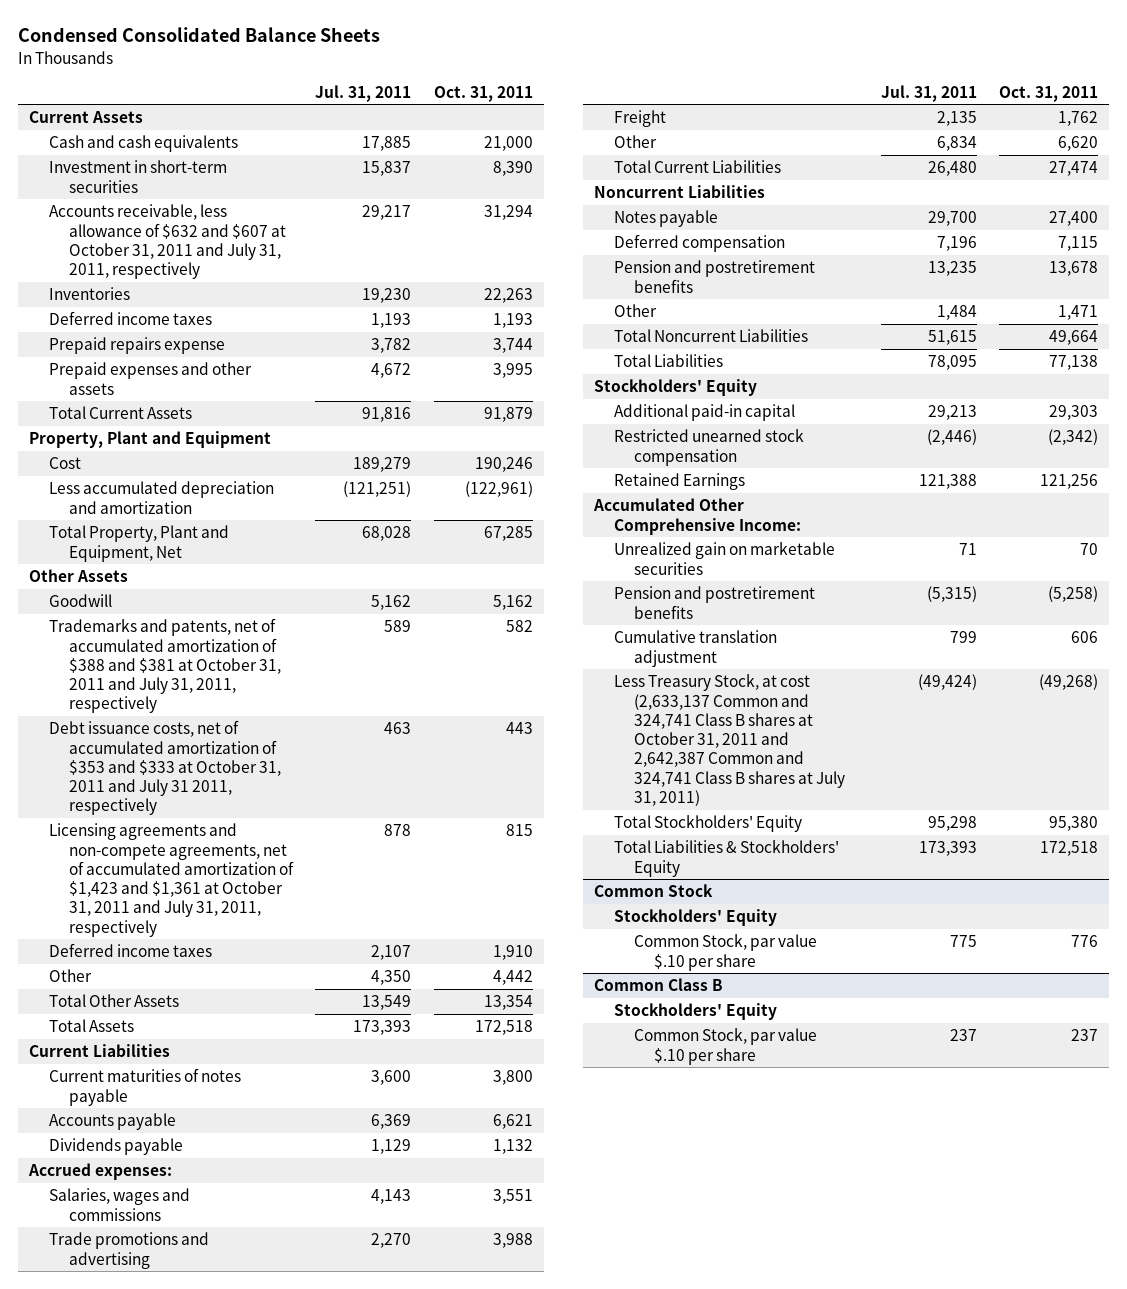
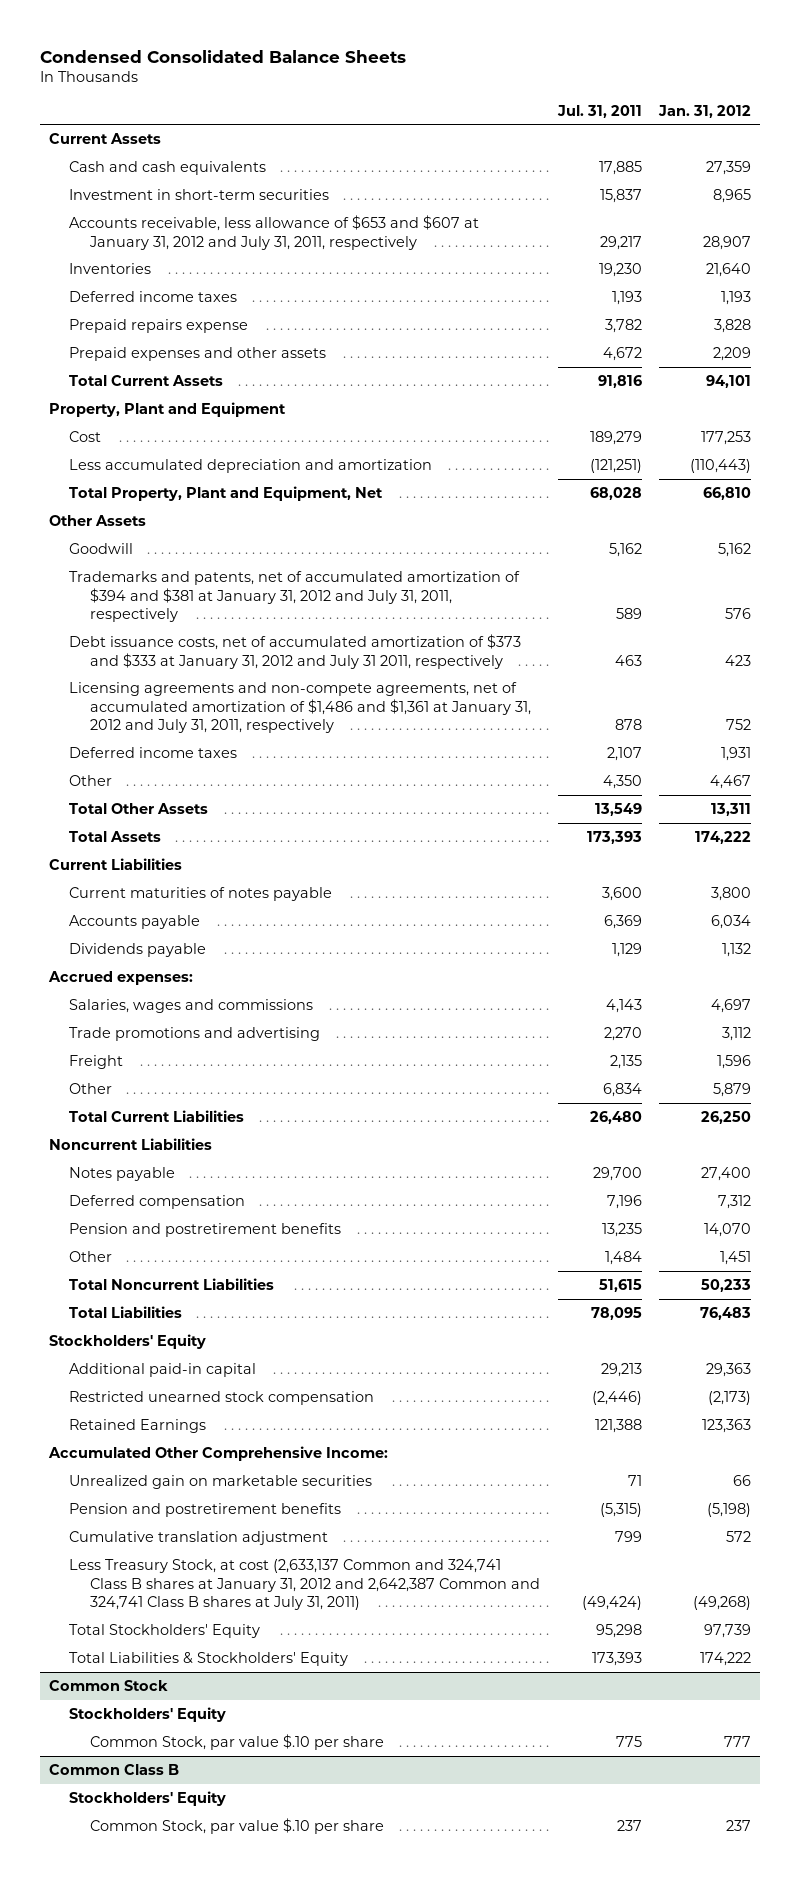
[433,85,533,102] Oct. 31, 2011 -> none
none -> [658,104,752,118] Jan. 31, 2012
[49,204,287,280] Accounts receivable, less allowance of $632 and $607 at October 31, 2011 and July 31, 2011, respectively -> [69,214,480,250] Accounts receivable, less allowance of $653 and $607 at January 31, 2012 and July 31, 2011, respectively
[49,618,282,714] Trademarks and patents, net of accumulated amortization of $388 and $381 at October 31, 2011 and July 31, 2011, respectively -> [69,570,521,623] Trademarks and patents, net of accumulated amortization of $394 and $381 at January 31, 2012 and July 31, 2011, respectively
[49,720,282,816] Debt issuance costs, net of accumulated amortization of $353 and $333 at October 31, 2011 and July 31 2011, respectively -> [69,633,522,669] Debt issuance costs, net of accumulated amortization of $373 and $333 at January 31, 2012 and July 31 2011, respectively
[49,823,295,937] Licensing agreements and non-compete agreements, net of accumulated amortization of $1,423 and $1,361 at October 31, 2011 and July 31, 2011, respectively -> [69,681,532,734] Licensing agreements and non-compete agreements, net of accumulated amortization of $1,486 and $1,361 at January 31, 2012 and July 31, 2011, respectively
[614,674,846,806] Less Treasury Stock, at cost (2,633,137 Common and 324,741 Class B shares at October 31, 2011 and 2,642,387 Common and 324,741 Class B shares at July 31, 2011) -> [69,1558,541,1611] Less Treasury Stock, at cost (2,633,137 Common and 324,741 Class B shares at January 31, 2012 and 2,642,387 Common and 324,741 Class B shares at July 31, 2011)

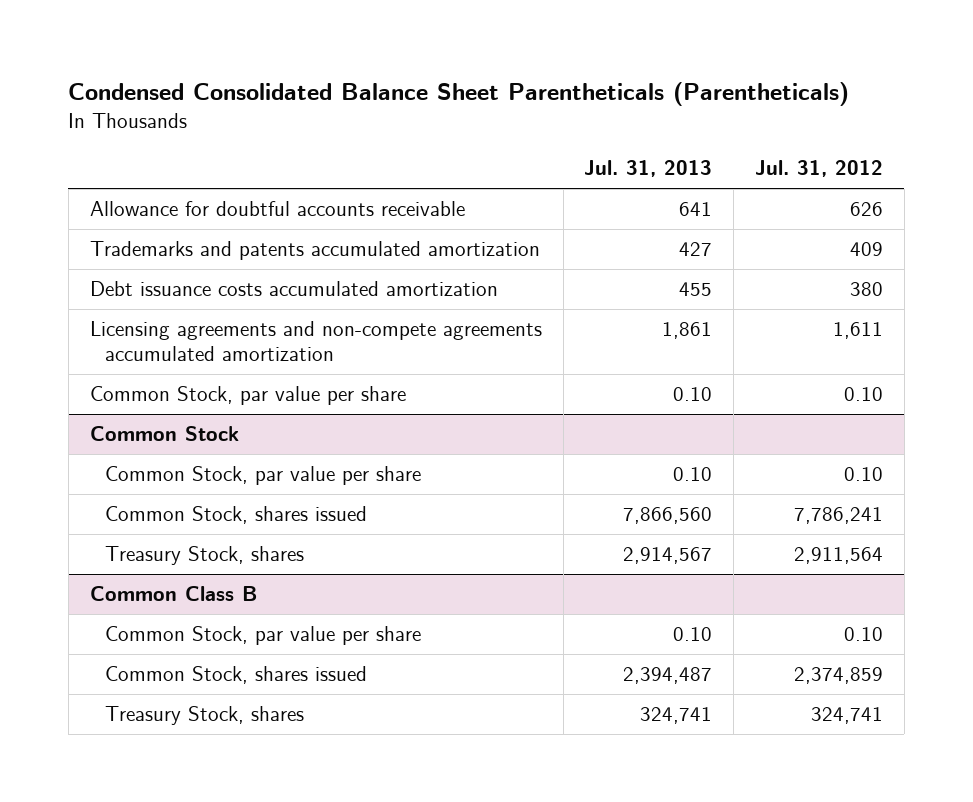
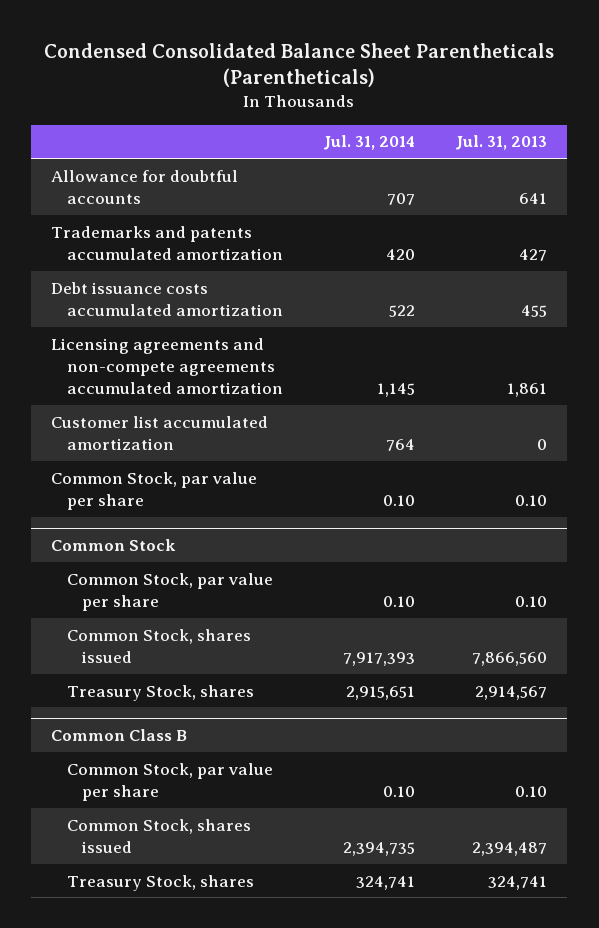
[755,160,884,178] Jul. 31, 2012 -> none
none -> [322,135,415,151] Jul. 31, 2014
[89,201,465,217] Allowance for doubtful accounts receivable -> [51,169,239,204] Allowance for doubtful accounts
none -> [51,415,269,450] Customer list accumulated amortization

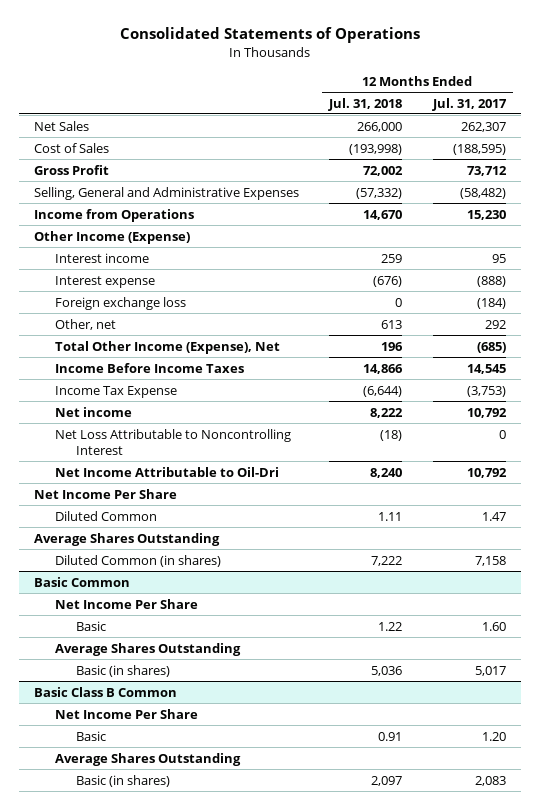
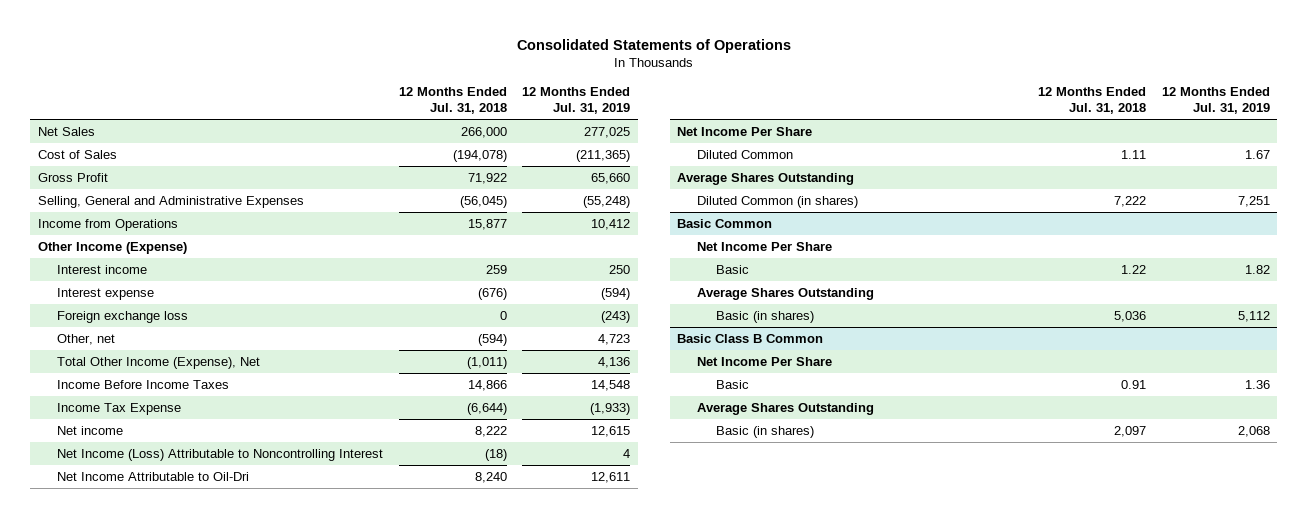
[431,97,507,111] Jul. 31, 2017 -> none
none -> [522,87,631,115] 12 Months Ended Jul. 31, 2019
[349,143,403,155] (193,998) -> [452,149,507,162] (194,078)
[363,165,404,176] 72,002 -> [467,172,507,184] 71,922
[356,187,403,199] (57,332) -> [459,195,507,208] (56,045)
[363,209,403,220] 14,670 -> [467,218,507,230] 15,877
[381,319,403,329] 613 -> [477,333,507,346] (594)
[381,341,404,351] 196 -> [466,356,507,369] (1,011)
[54,428,291,456] Net Loss Attributable to Noncontrolling Interest -> [57,448,384,461] Net Income (Loss) Attributable to Noncontrolling Interest

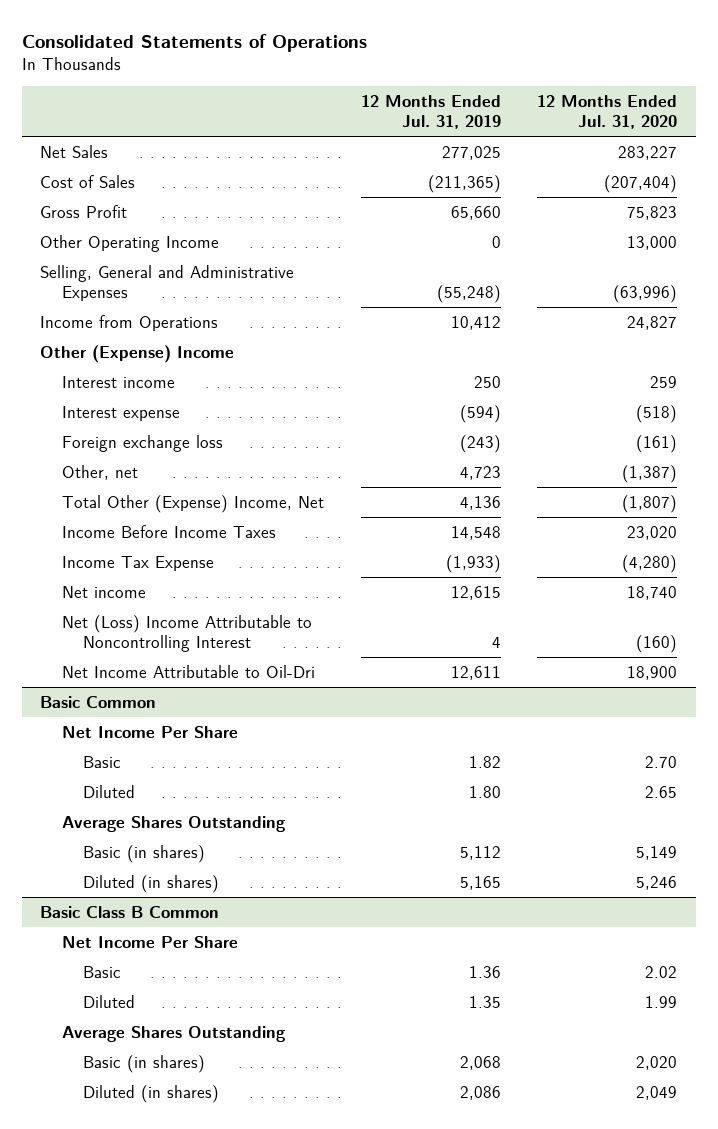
[398,87,507,115] 12 Months Ended Jul. 31, 2018 -> none
none -> [537,95,678,129] 12 Months Ended Jul. 31, 2020
none -> [40,234,220,252] Other Operating Income
[37,241,187,254] Other Income (Expense) -> [40,344,235,363] Other (Expense) Income
[57,356,261,369] Total Other Income (Expense), Net -> [61,494,324,513] Total Other (Expense) Income, Net
[57,448,384,461] Net Income (Loss) Attributable to Noncontrolling Interest -> [61,614,312,652] Net (Loss) Income Attributable to Noncontrolling Interest
[677,126,813,136] Net Income Per Share -> none
[696,149,793,159] Diluted Common -> none
[677,172,855,185] Average Shares Outstanding -> none
[696,195,858,208] Diluted Common (in shares) -> none
none -> [82,784,135,798] Diluted
none -> [82,874,219,893] Diluted (in shares)
none -> [82,994,135,1008] Diluted
none -> [82,1084,219,1103] Diluted (in shares)

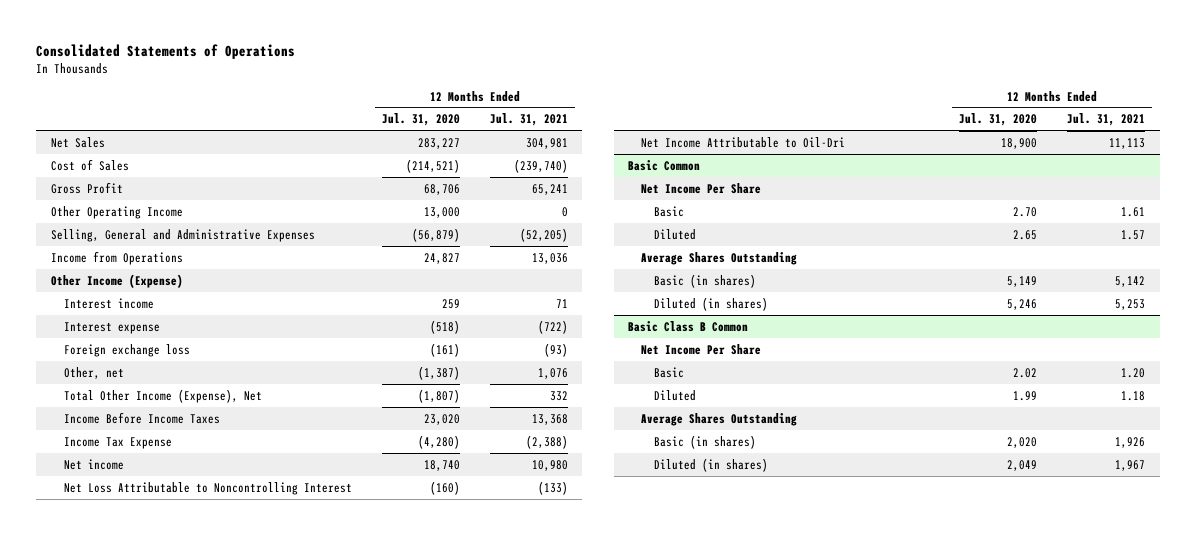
[360,95,501,129] 12 Months Ended Jul. 31, 2019 -> none
none -> [489,113,568,127] Jul. 31, 2021
[604,174,678,193] (207,404) -> [405,158,460,173] (214,521)
[627,205,678,220] 75,823 -> [423,183,460,195] 68,706
[613,284,678,303] (63,996) -> [411,227,460,242] (56,879)
[40,344,235,363] Other (Expense) Income -> [51,273,184,288] Other Income (Expense)
[61,494,324,513] Total Other (Expense) Income, Net -> [64,388,263,403] Total Other Income (Expense), Net
[61,614,312,652] Net (Loss) Income Attributable to Noncontrolling Interest -> [64,481,353,495] Net Loss Attributable to Noncontrolling Interest

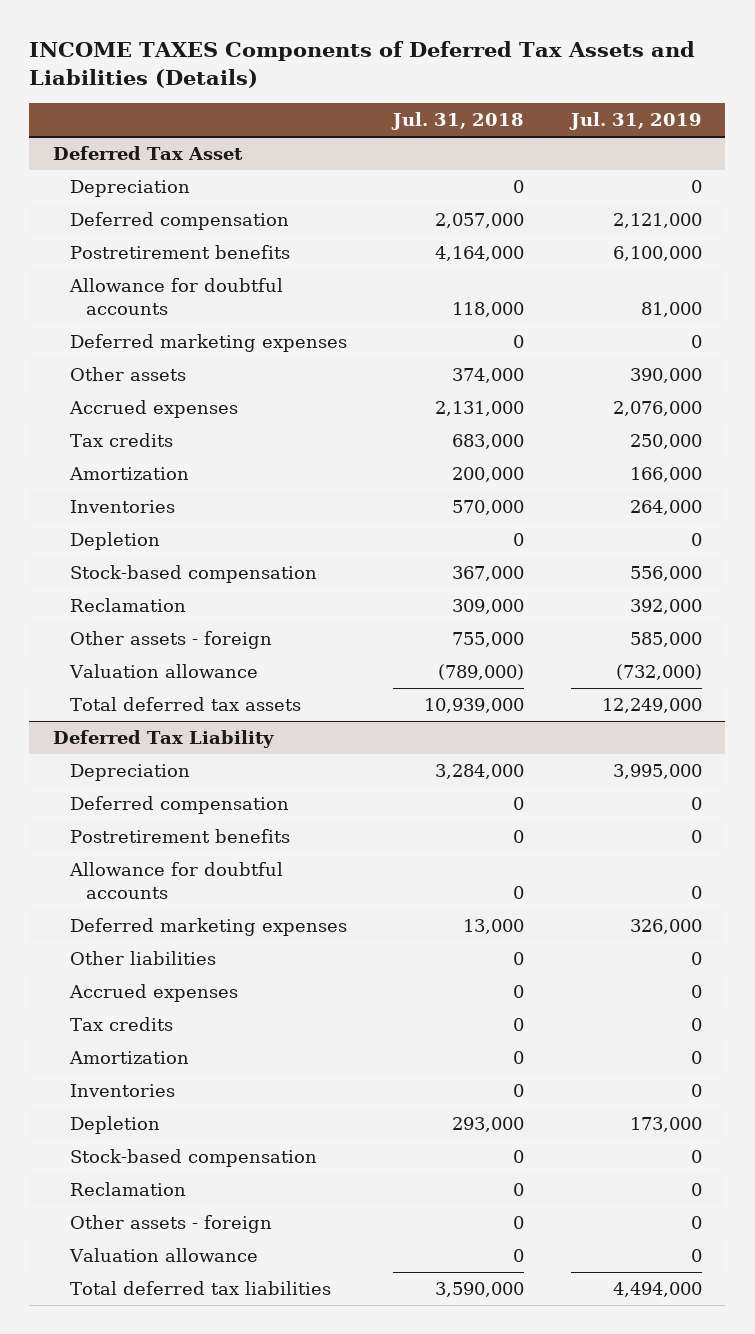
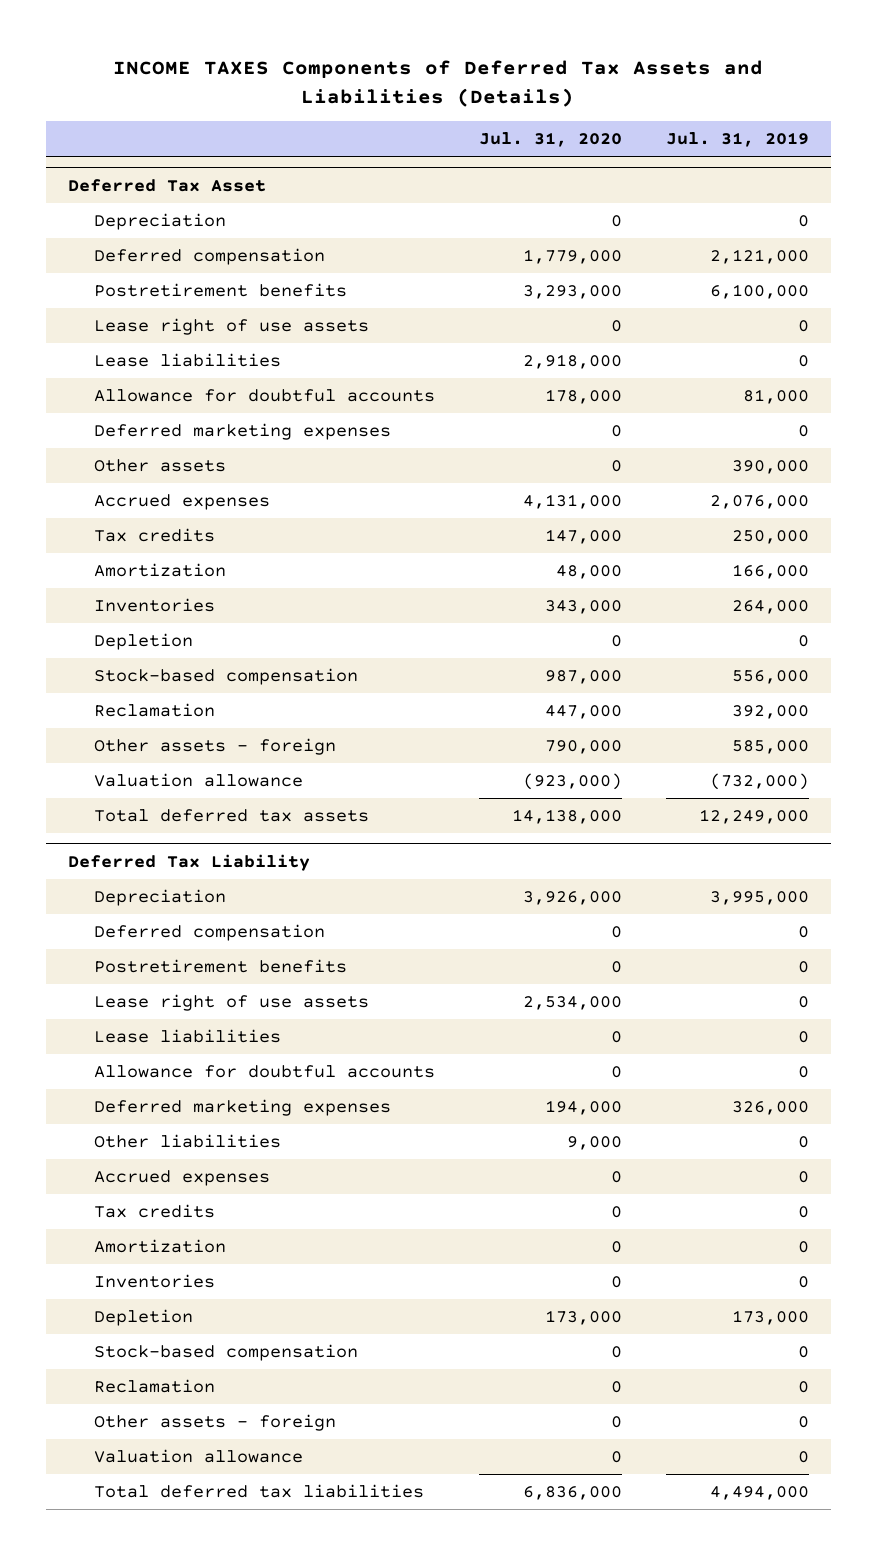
[391,112,525,131] Jul. 31, 2018 -> none
none -> [478,132,622,148] Jul. 31, 2020
none -> [93,318,369,336] Lease right of use assets
none -> [93,353,281,368] Lease liabilities
none -> [93,994,369,1012] Lease right of use assets
none -> [93,1029,281,1044] Lease liabilities

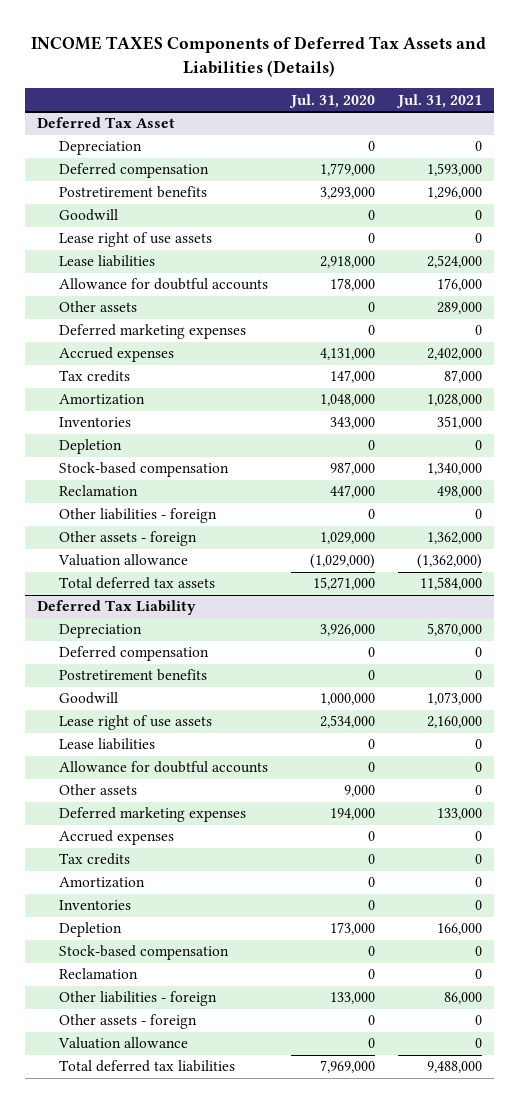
[665,132,809,148] Jul. 31, 2019 -> none
none -> [396,93,483,108] Jul. 31, 2021
none -> [59,209,119,222] Goodwill
[93,423,391,441] Deferred marketing expenses -> [59,324,247,340] Deferred marketing expenses
[555,565,622,580] 48,000 -> [320,394,376,407] 1,048,000
none -> [59,508,218,524] Other liabilities - foreign
[544,740,622,755] 790,000 -> [320,532,376,545] 1,029,000
[522,773,622,791] (923,000) -> [310,554,376,570] (1,029,000)
[511,809,622,825] 14,138,000 -> [313,577,376,591] 15,271,000
none -> [59,692,119,705] Goodwill
none -> [59,784,138,796] Other assets
[93,1134,281,1149] Other liabilities -> none
none -> [59,991,218,1007] Other liabilities - foreign
[522,1486,622,1501] 6,836,000 -> [320,1060,376,1074] 7,969,000

